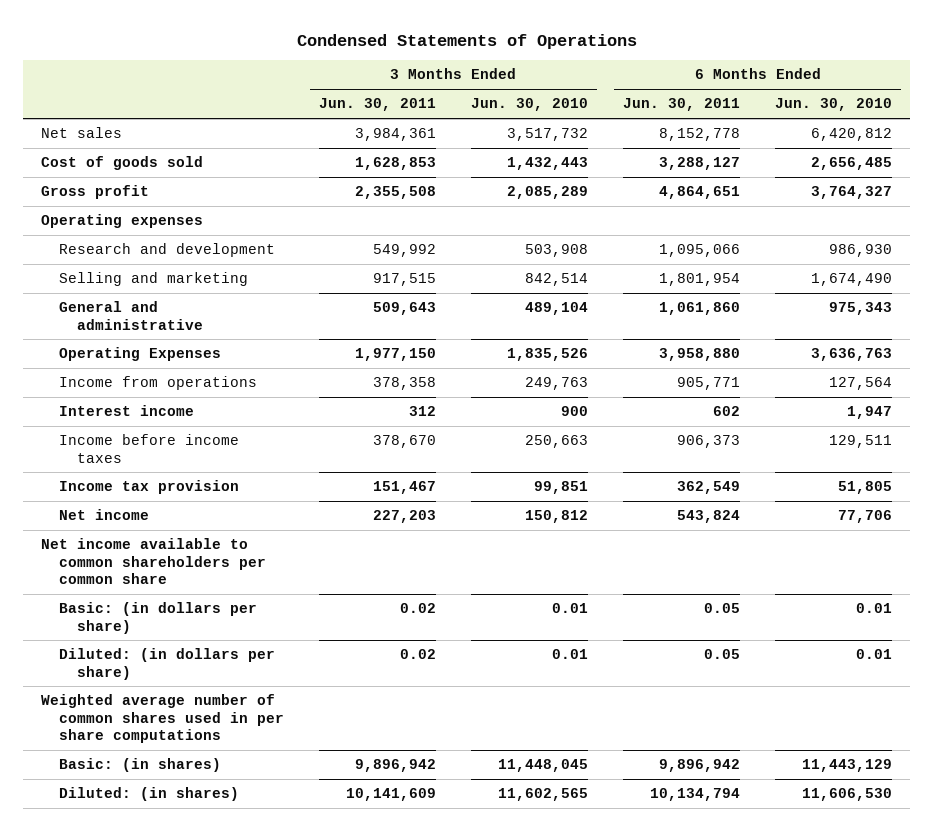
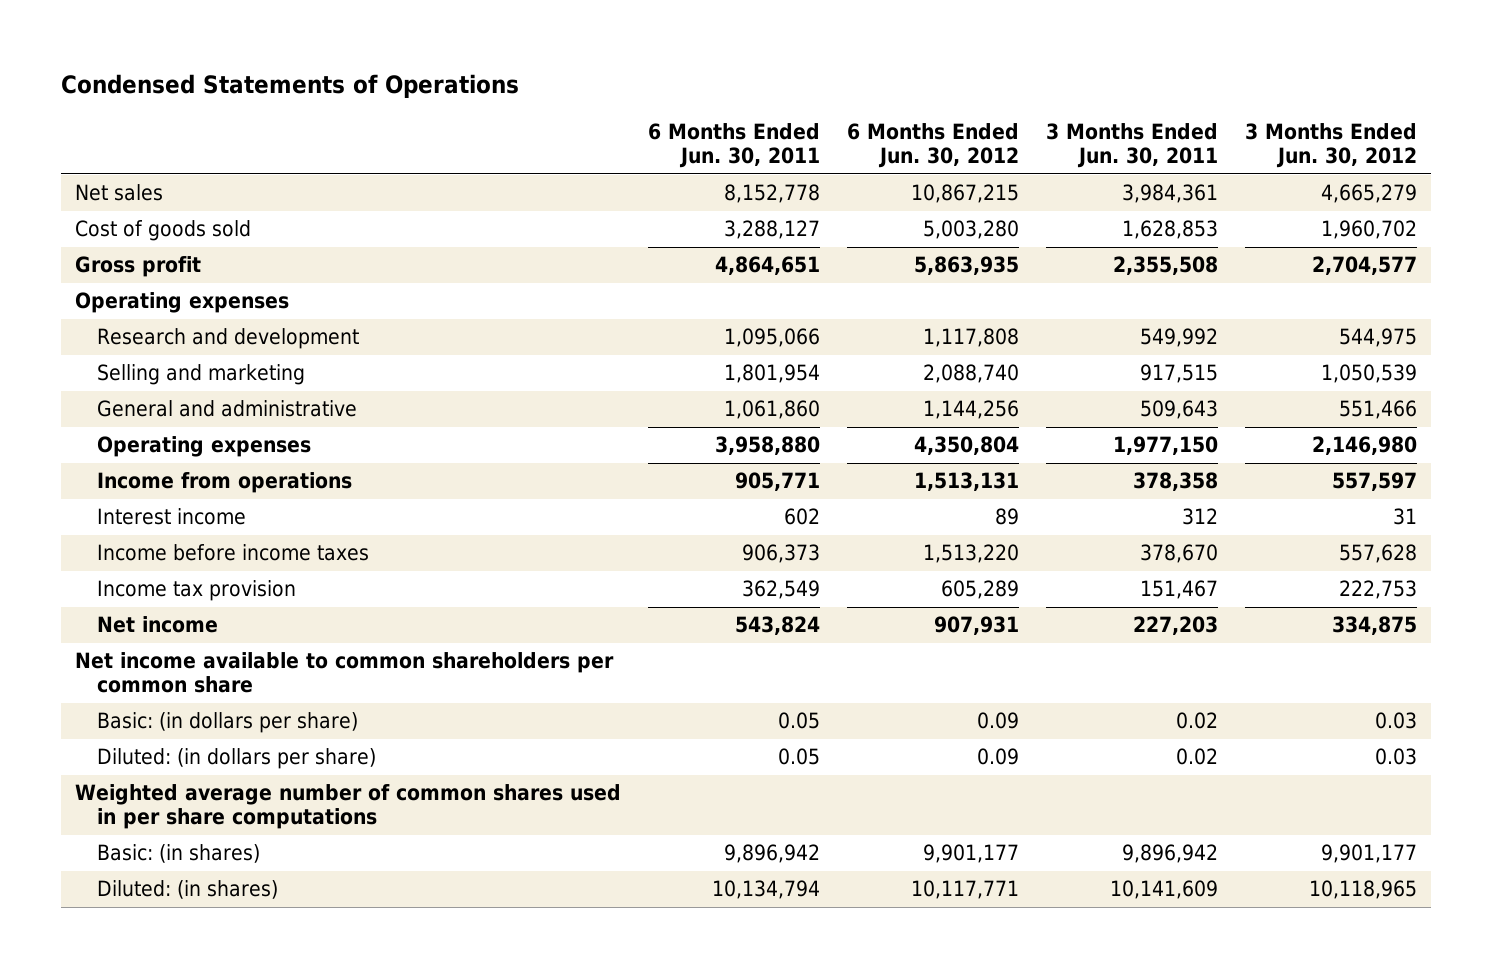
[471,98,589,112] Jun. 30, 2010 -> none
[775,98,893,112] Jun. 30, 2010 -> none
none -> [847,123,1020,169] 6 Months Ended Jun. 30, 2012
none -> [1245,123,1418,169] 3 Months Ended Jun. 30, 2012
[58,347,221,362] Operating Expenses -> [97,436,312,458] Operating expenses

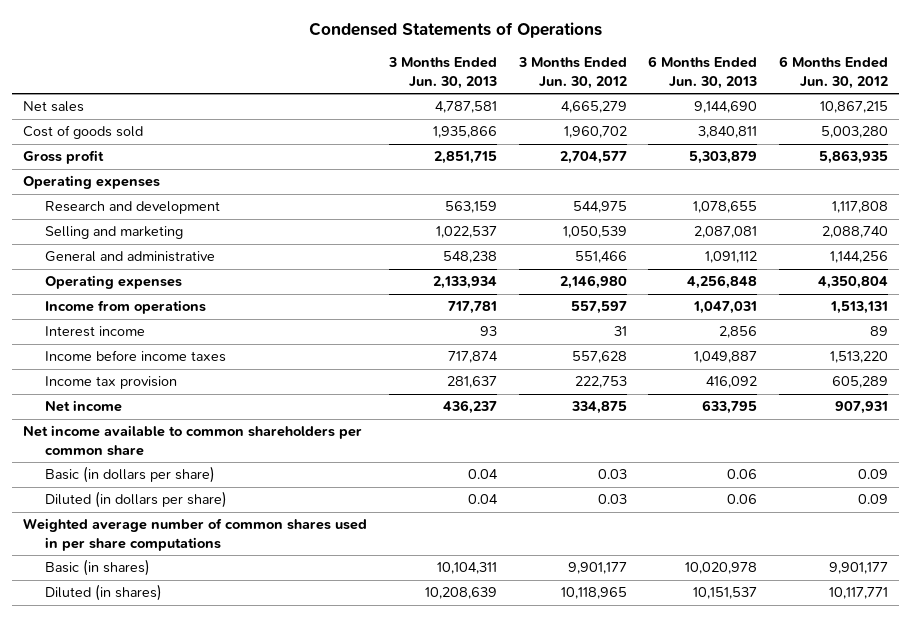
[647,123,820,169] 6 Months Ended Jun. 30, 2011 -> none
[1046,123,1219,169] 3 Months Ended Jun. 30, 2011 -> none
none -> [387,57,497,89] 3 Months Ended Jun. 30, 2013
none -> [648,56,758,89] 6 Months Ended Jun. 30, 2013
[97,712,359,734] Basic: (in dollars per share) -> [44,466,215,484] Basic (in dollars per share)
[97,748,377,770] Diluted: (in dollars per share) -> [44,491,227,509] Diluted (in dollars per share)
[97,844,261,864] Basic: (in shares) -> [44,559,150,577] Basic (in shares)
[97,880,279,900] Diluted: (in shares) -> [44,584,162,602] Diluted (in shares)

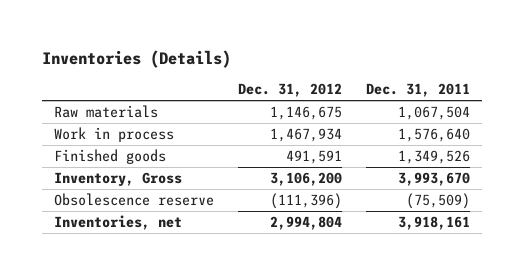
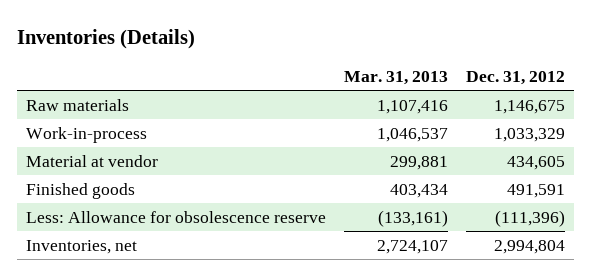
[365,83,470,98] Dec. 31, 2011 -> none
none -> [344,71,449,86] Mar. 31, 2013
[53,127,174,143] Work in process -> [26,126,148,143] Work-in-process
[269,128,342,143] 1,467,934 -> [494,127,566,142] 1,033,329
none -> [26,154,159,167] Material at vendor
[53,172,182,187] Inventory, Gross -> none
[53,193,214,207] Obsolescence reserve -> [26,210,327,223] Less: Allowance for obsolescence reserve

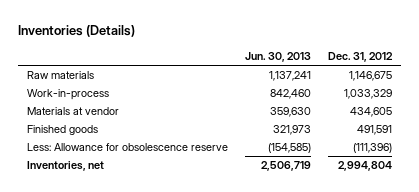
[344,71,449,86] Mar. 31, 2013 -> none
none -> [244,51,311,62] Jun. 30, 2013
[26,154,159,167] Material at vendor -> [26,107,119,116] Materials at vendor

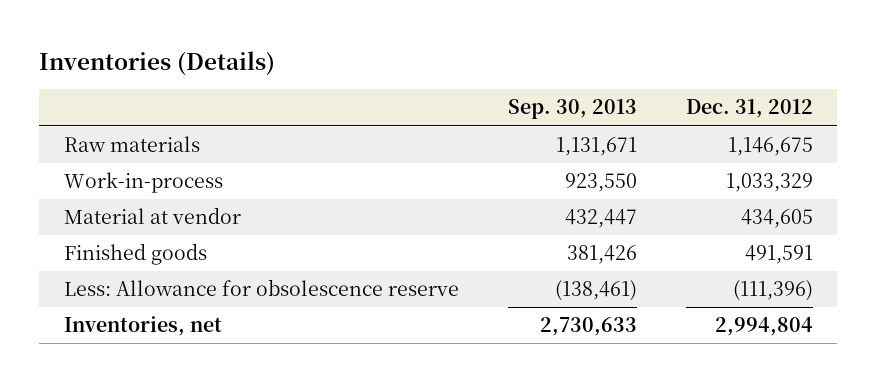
[244,51,311,62] Jun. 30, 2013 -> none
none -> [507,99,637,120] Sep. 30, 2013
[26,107,119,116] Materials at vendor -> [63,207,241,225] Material at vendor

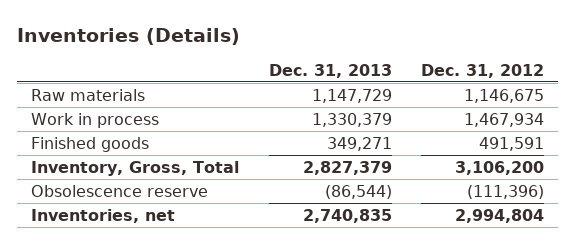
[507,99,637,120] Sep. 30, 2013 -> none
none -> [268,63,392,78] Dec. 31, 2013
[63,207,241,225] Material at vendor -> none
[63,172,223,194] Work-in-process -> [31,112,160,128] Work in process
[725,173,813,193] 1,033,329 -> [463,112,544,127] 1,467,934
none -> [31,160,240,176] Inventory, Gross, Total
[63,279,459,297] Less: Allowance for obsolescence reserve -> [31,184,209,197] Obsolescence reserve

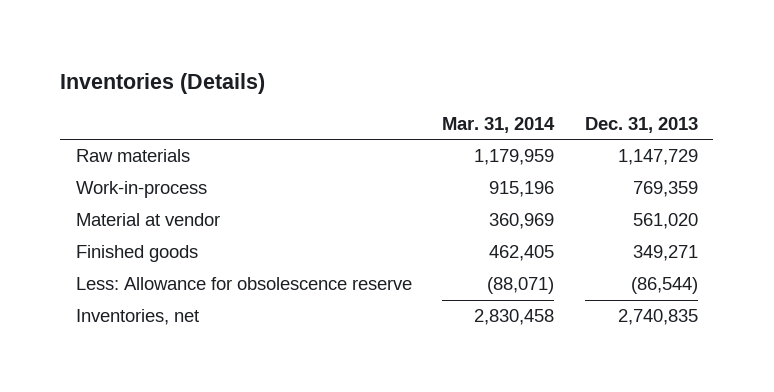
[420,63,544,78] Dec. 31, 2012 -> none
none -> [442,116,556,133] Mar. 31, 2014
[31,112,160,128] Work in process -> [75,181,207,199] Work-in-process
[311,112,392,127] 1,330,379 -> [632,181,698,198] 769,359
none -> [75,213,220,227] Material at vendor
[31,160,240,176] Inventory, Gross, Total -> none
[31,184,209,197] Obsolescence reserve -> [75,277,412,291] Less: Allowance for obsolescence reserve

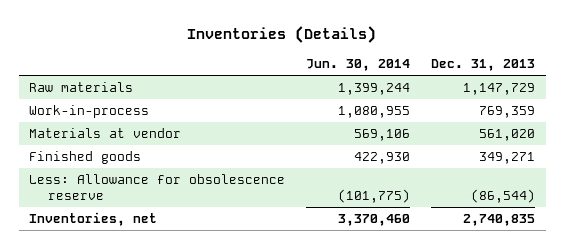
[442,116,556,133] Mar. 31, 2014 -> none
none -> [306,59,411,72] Jun. 30, 2014
[75,213,220,227] Material at vendor -> [29,128,182,139] Materials at vendor

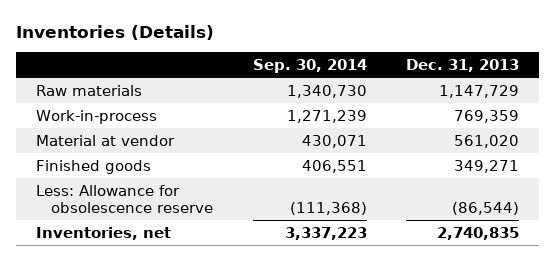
[306,59,411,72] Jun. 30, 2014 -> none
none -> [252,58,367,73] Sep. 30, 2014
[29,128,182,139] Materials at vendor -> [35,134,175,146] Material at vendor

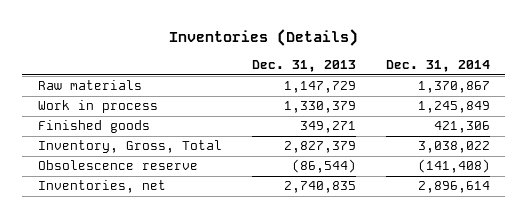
[252,58,367,73] Sep. 30, 2014 -> none
none -> [386,60,491,73] Dec. 31, 2014
[35,134,175,146] Material at vendor -> none
[35,109,157,124] Work-in-process -> [37,100,158,114] Work in process
[454,109,520,123] 769,359 -> [283,101,356,114] 1,330,379
none -> [37,140,222,154] Inventory, Gross, Total
[35,184,213,214] Less: Allowance for obsolescence reserve -> [37,160,198,171] Obsolescence reserve

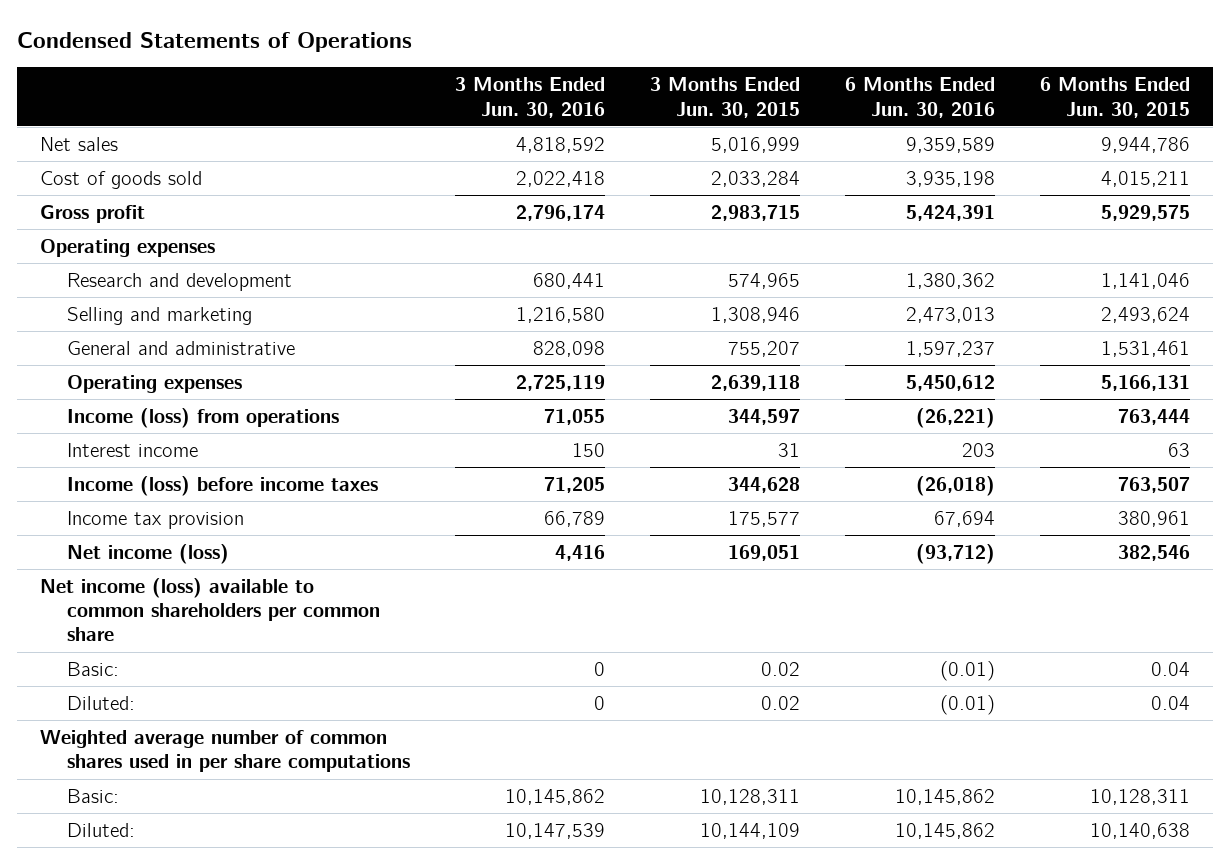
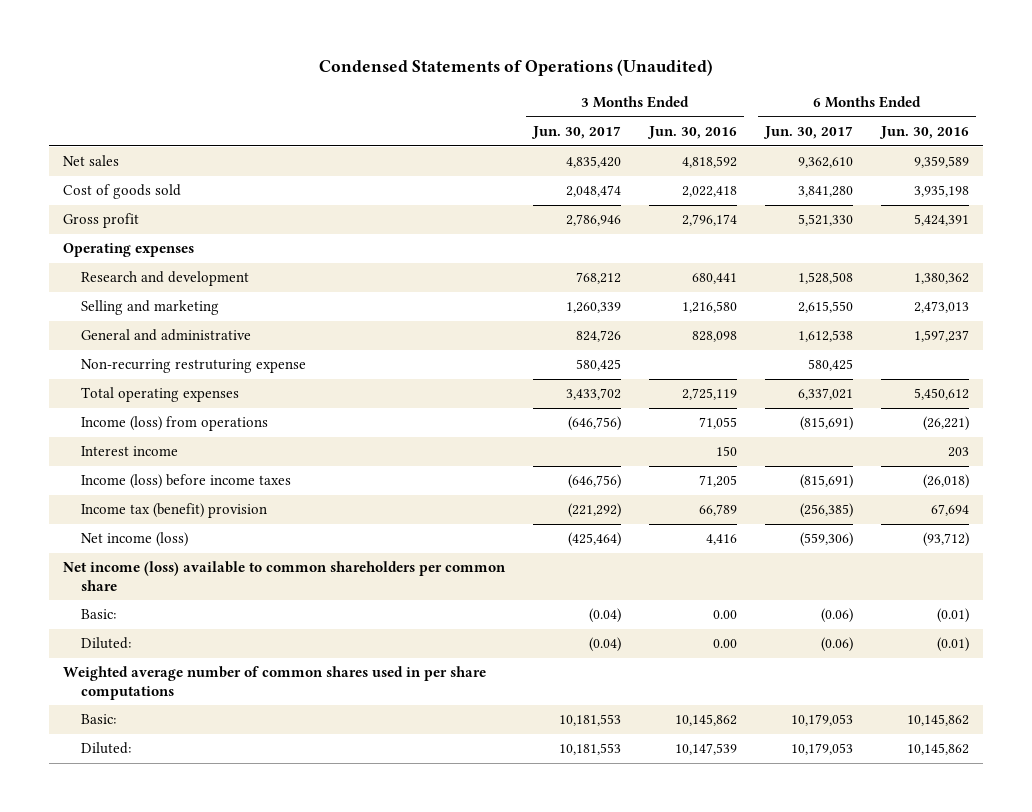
[17,31,413,52] Condensed Statements of Operations -> [318,59,713,77] Condensed Statements of Operations (Unaudited)
[650,77,801,118] 3 Months Ended Jun. 30, 2015 -> none
[1040,77,1191,118] 6 Months Ended Jun. 30, 2015 -> none
none -> [530,126,621,140] Jun. 30, 2017
none -> [762,126,853,140] Jun. 30, 2017
none -> [80,359,306,374] Non-recurring restruturing expense
[67,374,243,393] Operating expenses -> [80,387,239,403] Total operating expenses
[67,510,245,529] Income tax provision -> [80,503,267,519] Income tax (benefit) provision
[594,661,606,676] 0 -> [712,610,737,620] 0.00
[594,695,606,710] 0 -> [712,639,737,649] 0.00

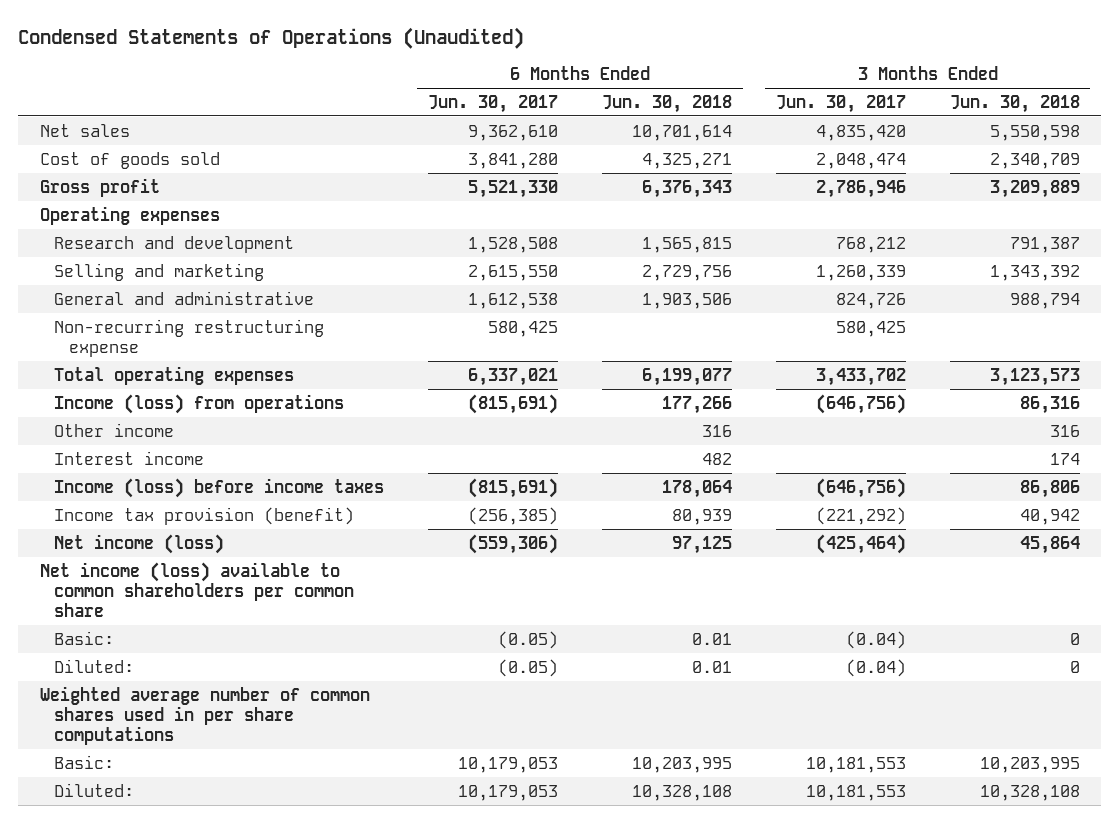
[646,126,737,140] Jun. 30, 2016 -> none
[878,126,969,140] Jun. 30, 2016 -> none
none -> [601,94,732,113] Jun. 30, 2018
none -> [949,94,1080,113] Jun. 30, 2018
[80,359,306,374] Non-recurring restruturing expense -> [54,318,325,357] Non-recurring restructuring expense
none -> [54,422,175,437] Other income
[80,503,267,519] Income tax (benefit) provision -> [54,506,355,525] Income tax provision (benefit)
[820,608,853,624] (0.06) -> [498,630,559,649] (0.05)
[820,637,853,653] (0.06) -> [498,658,559,677] (0.05)

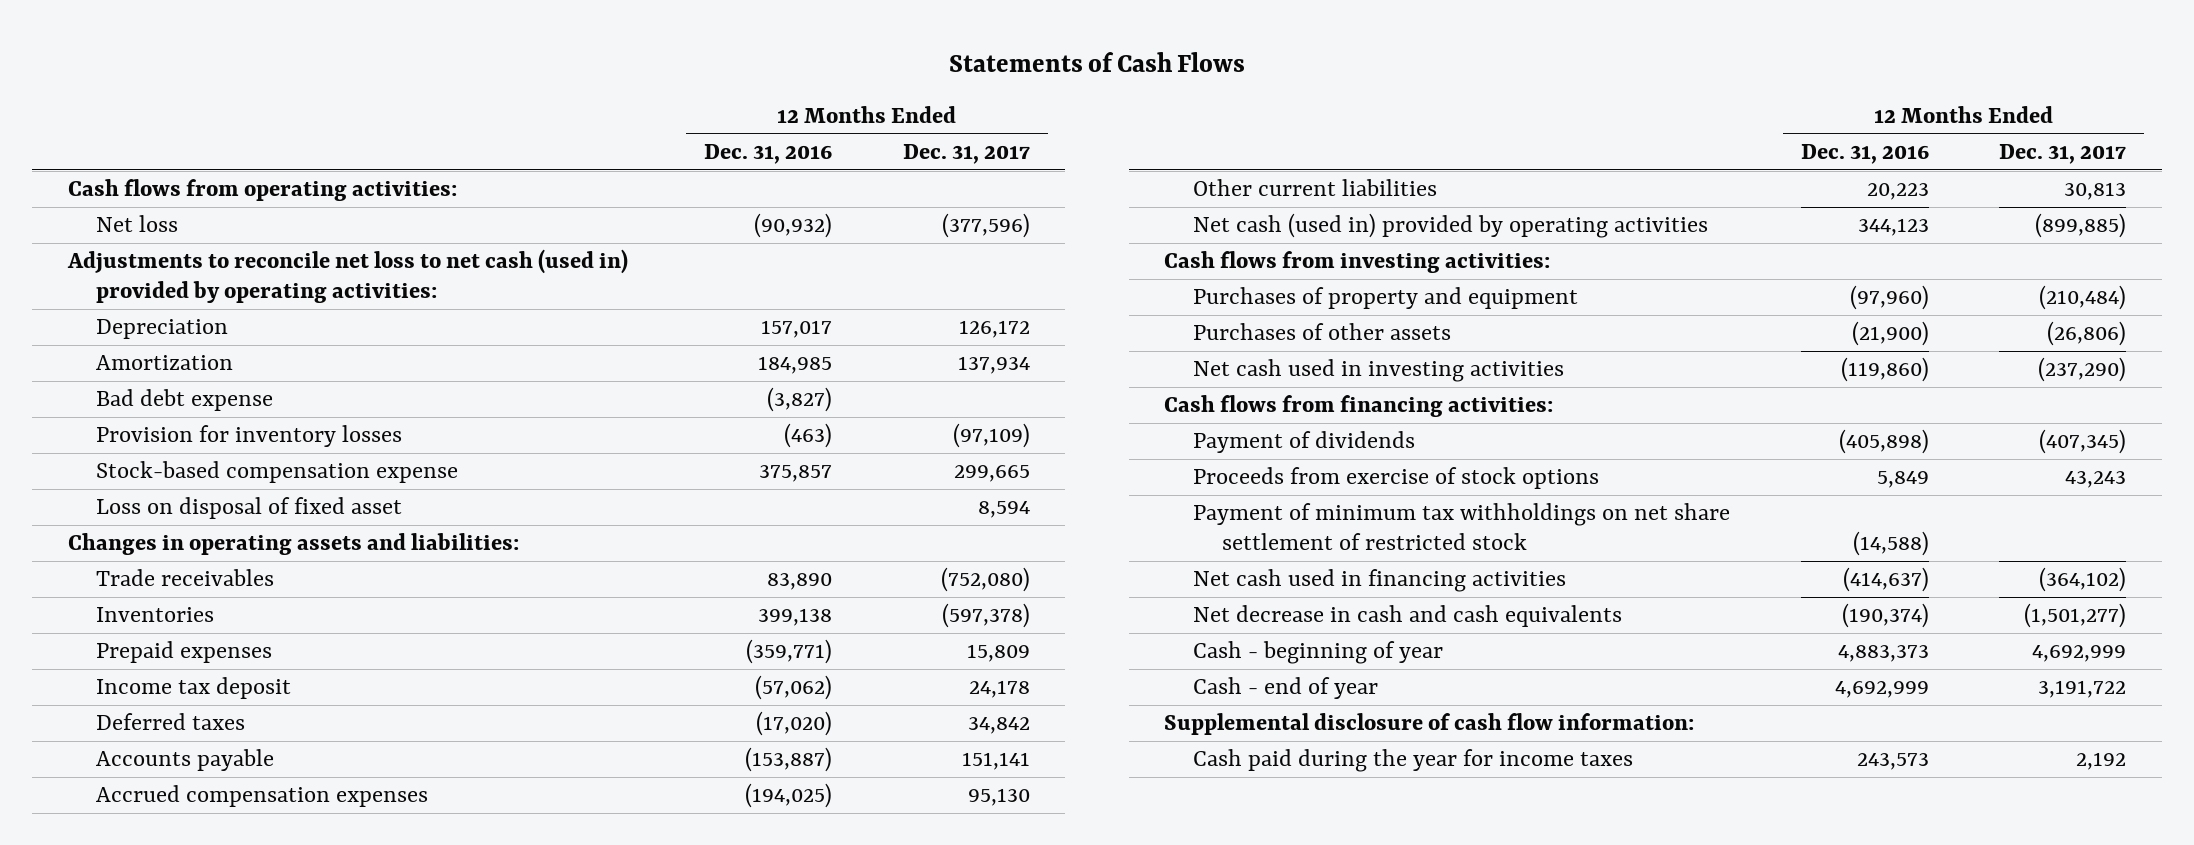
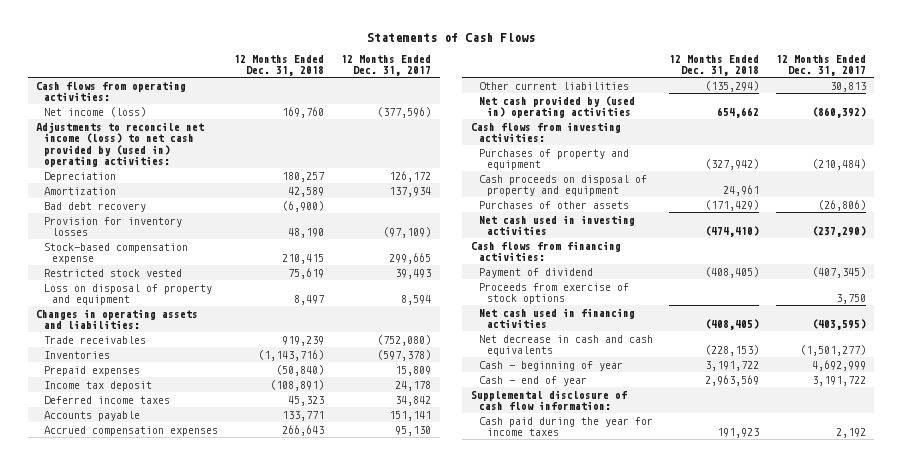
[704,143,833,164] Dec. 31, 2016 -> none
none -> [234,54,325,76] 12 Months Ended Dec. 31, 2018
[96,215,179,233] Net loss -> [43,106,146,117] Net income (loss)
[66,249,628,303] Adjustments to reconcile net loss to net cash (used in) provided by operating activities: -> [35,121,204,167] Adjustments to reconcile net income (loss) to net cash provided by (used in) operating activities:
[96,389,274,412] Bad debt expense -> [43,201,146,212] Bad debt recovery
none -> [43,268,182,277] Restricted stock vested
[96,497,403,520] Loss on disposal of fixed asset -> [43,283,212,306] Loss on disposal of property and equipment
[96,713,246,731] Deferred taxes -> [43,395,170,404] Deferred income taxes
[1192,213,1708,239] Net cash (used in) provided by operating activities -> [478,95,635,119] Net cash provided by (used in) operating activities
[2035,213,2127,239] (899,885) -> [812,107,867,119] (860,392)
none -> [478,174,647,197] Cash proceeds on disposal of property and equipment
[1192,503,1730,550] Payment of minimum tax withholdings on net share settlement of restricted stock -> none
[1192,431,1415,454] Payment of dividends -> [478,267,593,278] Payment of dividend
[2065,471,2127,489] 43,243 -> [836,294,867,305] 3,750
[2039,567,2127,593] (364,102) -> [812,319,867,331] (403,595)

